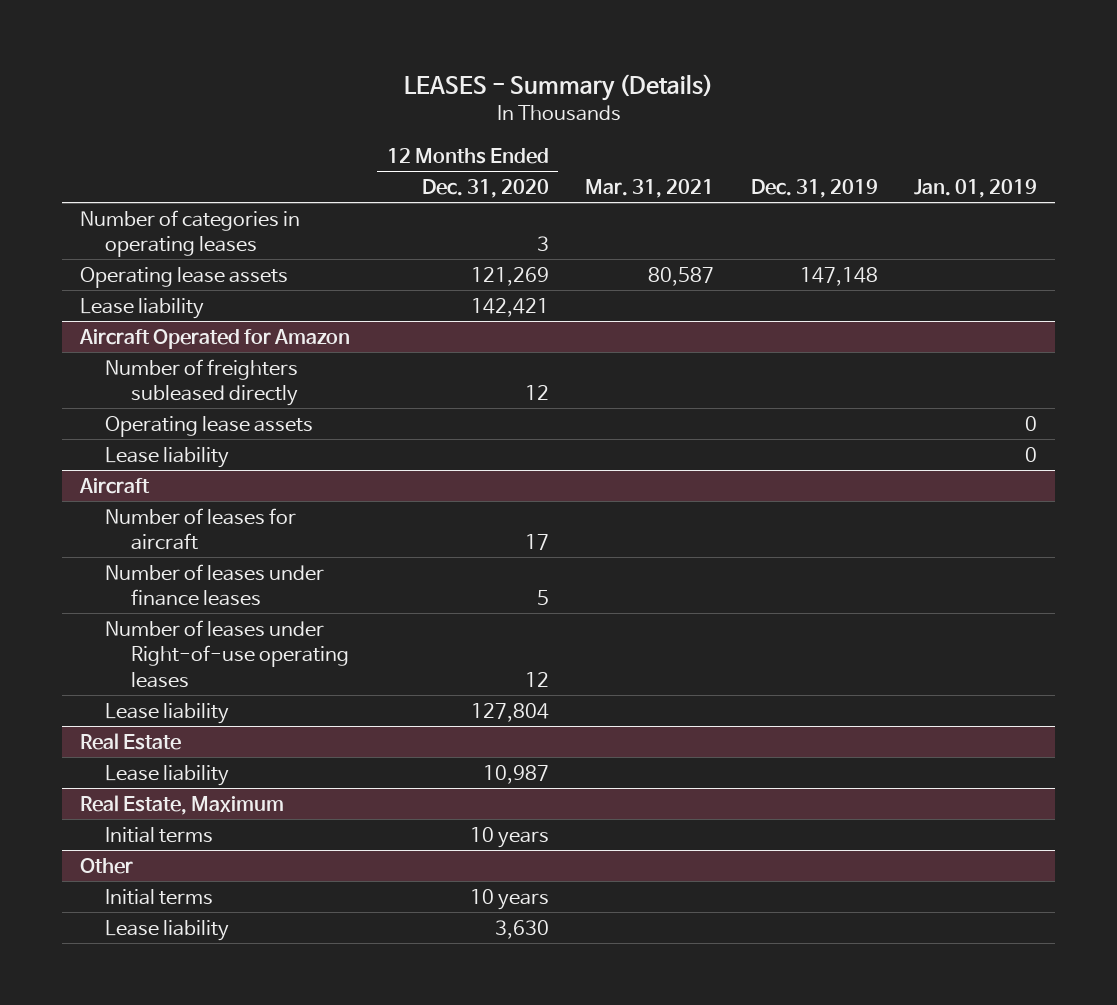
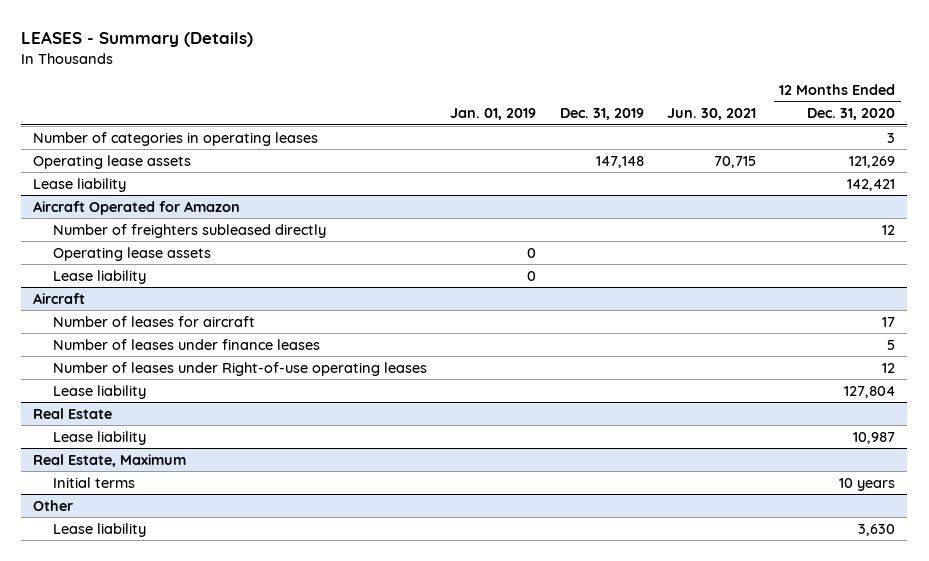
[585,179,715,199] Mar. 31, 2021 -> none
none -> [667,108,757,121] Jun. 30, 2021
[105,888,214,905] Initial terms -> none

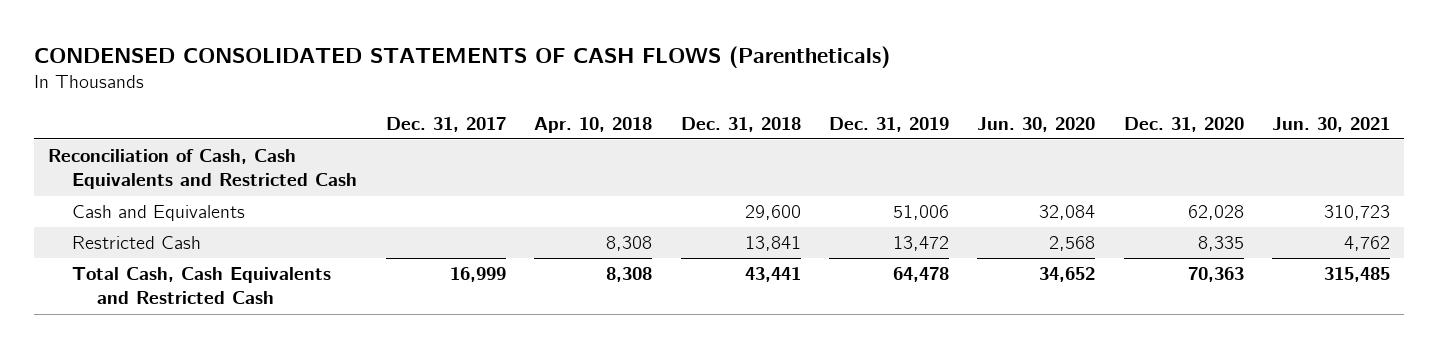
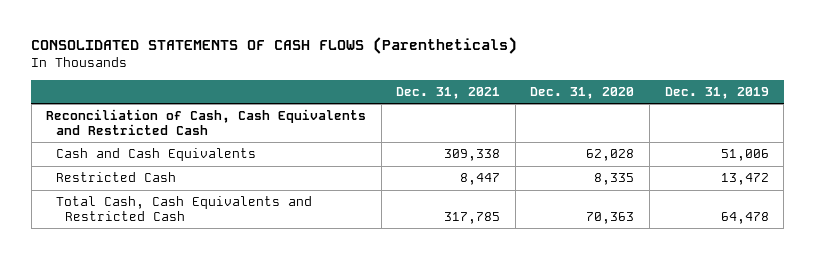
[33,45,890,68] CONDENSED CONSOLIDATED STATEMENTS OF CASH FLOWS (Parentheticals) -> [31,37,518,55] CONSOLIDATED STATEMENTS OF CASH FLOWS (Parentheticals)
[385,116,506,132] Dec. 31, 2017 -> none
[534,116,653,133] Apr. 10, 2018 -> none
[680,116,801,132] Dec. 31, 2018 -> none
[977,116,1096,132] Jun. 30, 2020 -> none
[1272,116,1391,132] Jun. 30, 2021 -> none
none -> [396,86,501,99] Dec. 31, 2021
[72,205,246,222] Cash and Equivalents -> [55,148,256,162] Cash and Cash Equivalents

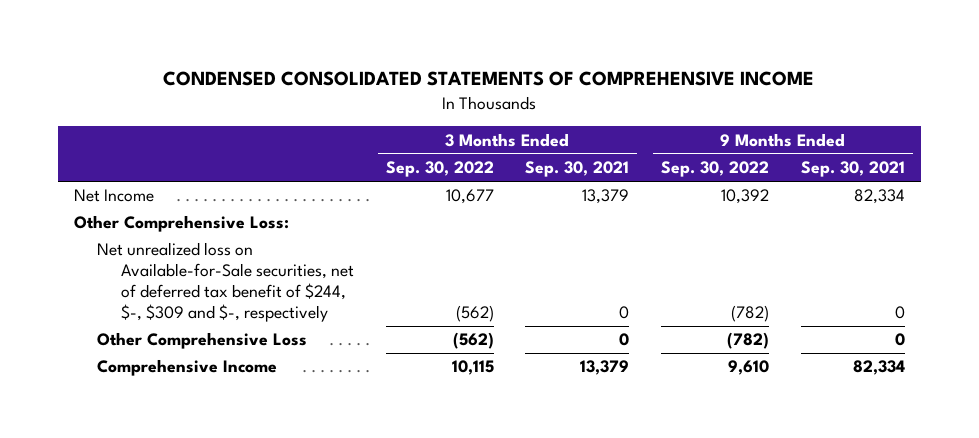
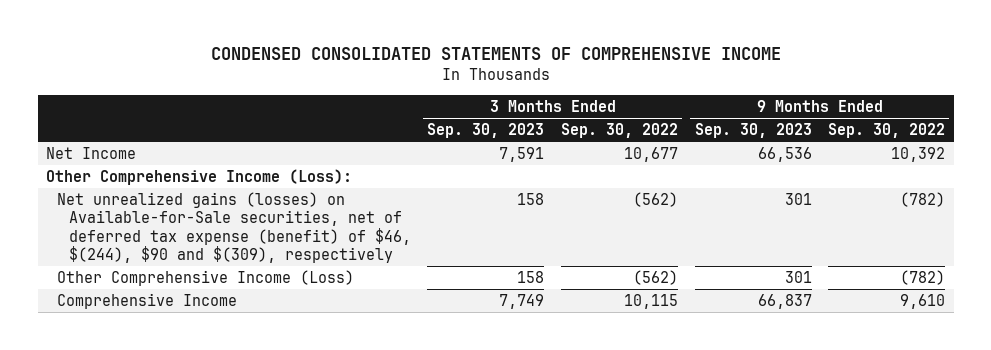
[525,161,630,178] Sep. 30, 2021 -> none
[800,161,905,178] Sep. 30, 2021 -> none
none -> [427,122,545,138] Sep. 30, 2023
none -> [694,122,812,138] Sep. 30, 2023
[74,215,290,233] Other Comprehensive Loss: -> [45,168,352,185] Other Comprehensive Income (Loss):
[97,242,354,322] Net unrealized loss on Available-for-Sale securities, net of deferred tax benefit of $244, $-, $309 and $-, respectively -> [57,191,411,264] Net unrealized gains (losses) on Available-for-Sale securities, net of deferred tax expense (benefit) of $46, $(244), $90 and $(309), respectively
[97,332,308,350] Other Comprehensive Loss -> [57,269,355,286] Other Comprehensive Income (Loss)

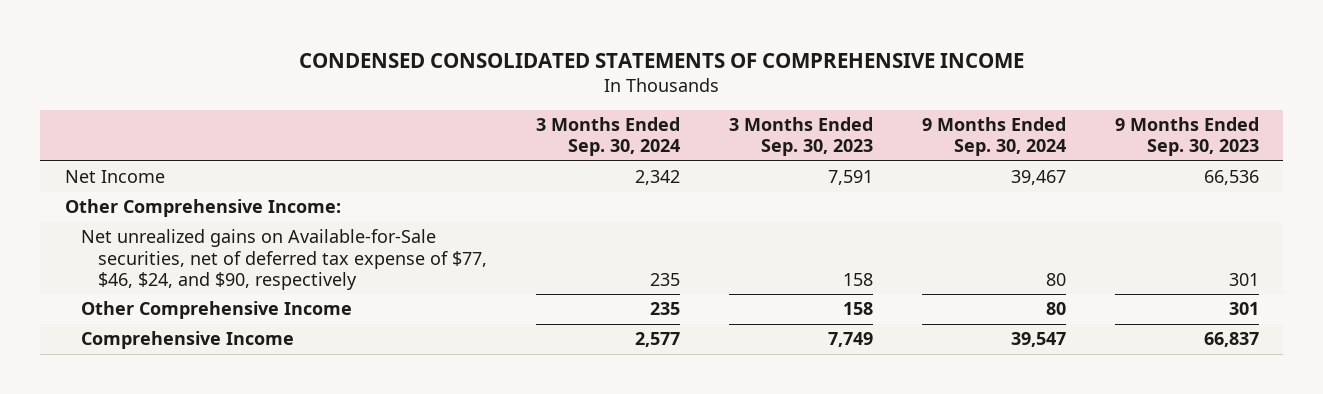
[560,122,678,138] Sep. 30, 2022 -> none
[828,122,946,138] Sep. 30, 2022 -> none
none -> [536,116,681,157] 3 Months Ended Sep. 30, 2024
none -> [921,116,1066,157] 9 Months Ended Sep. 30, 2024
[45,168,352,185] Other Comprehensive Income (Loss): -> [64,199,341,218] Other Comprehensive Income:
[57,191,411,264] Net unrealized gains (losses) on Available-for-Sale securities, net of deferred tax expense (benefit) of $46, $(244), $90 and $(309), respectively -> [81,229,488,290] Net unrealized gains on Available-for-Sale securities, net of deferred tax expense of $77, $46, $24, and $90, respectively
[57,269,355,286] Other Comprehensive Income (Loss) -> [81,301,353,320] Other Comprehensive Income

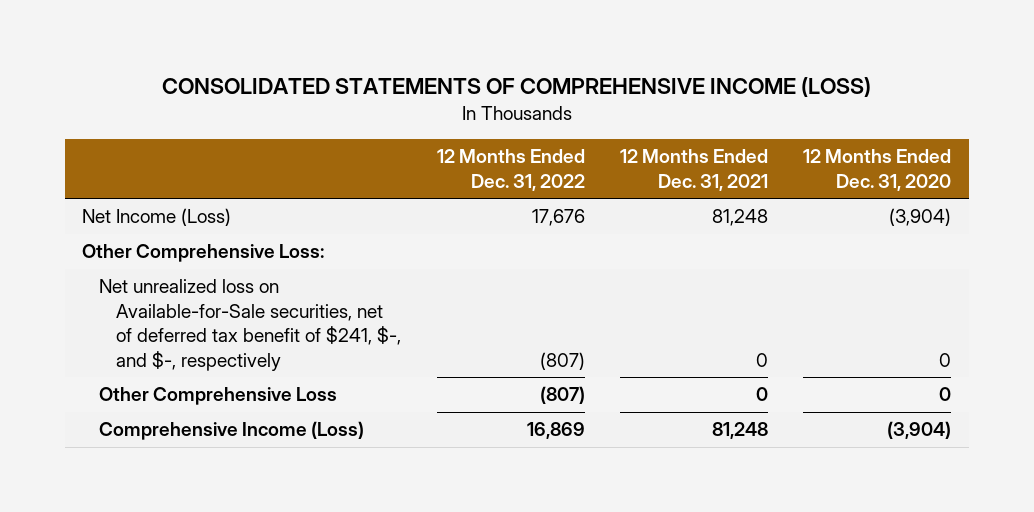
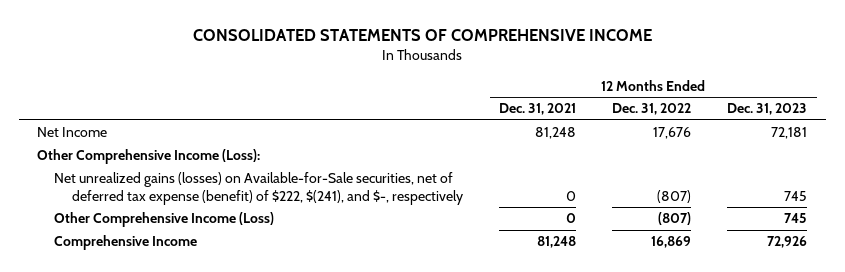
[161,77,871,98] CONSOLIDATED STATEMENTS OF COMPREHENSIVE INCOME (LOSS) -> [193,29,653,42] CONSOLIDATED STATEMENTS OF COMPREHENSIVE INCOME
[803,149,952,191] 12 Months Ended Dec. 31, 2020 -> none
none -> [727,103,808,116] Dec. 31, 2023
[82,208,232,227] Net Income (Loss) -> [37,127,108,138] Net Income
[82,244,325,263] Other Comprehensive Loss: -> [37,149,261,165] Other Comprehensive Income (Loss):
[99,279,402,371] Net unrealized loss on Available-for-Sale securities, net of deferred tax benefit of $241, $-, and $-, respectively -> [54,172,463,205] Net unrealized gains (losses) on Available-for-Sale securities, net of deferred tax expense (benefit) of $222, $(241), and $-, respectively
[99,387,338,406] Other Comprehensive Loss -> [54,212,275,228] Other Comprehensive Income (Loss)
[99,421,365,441] Comprehensive Income (Loss) -> [54,235,198,251] Comprehensive Income

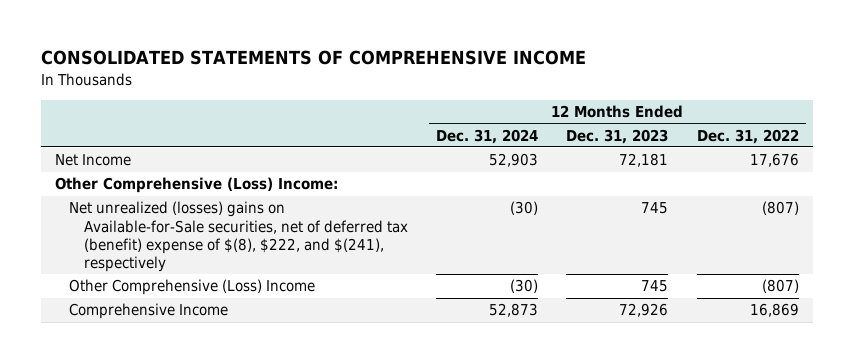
[498,103,576,116] Dec. 31, 2021 -> none
none -> [436,128,539,144] Dec. 31, 2024
[37,149,261,165] Other Comprehensive Income (Loss): -> [55,177,339,194] Other Comprehensive (Loss) Income:
[54,172,463,205] Net unrealized gains (losses) on Available-for-Sale securities, net of deferred tax expense (benefit) of $222, $(241), and $-, respectively -> [69,201,408,272] Net unrealized (losses) gains on Available-for-Sale securities, net of deferred tax (benefit) expense of $(8), $222, and $(241), respectively
[54,212,275,228] Other Comprehensive Income (Loss) -> [69,279,316,296] Other Comprehensive (Loss) Income

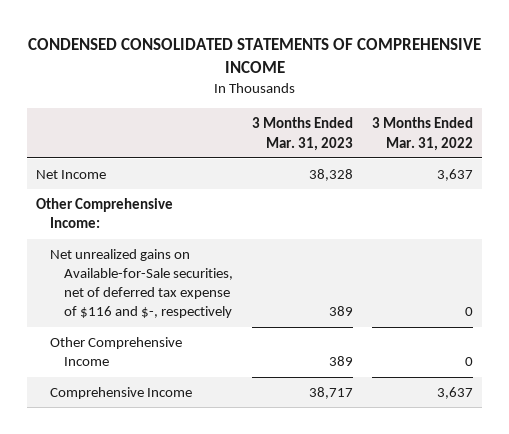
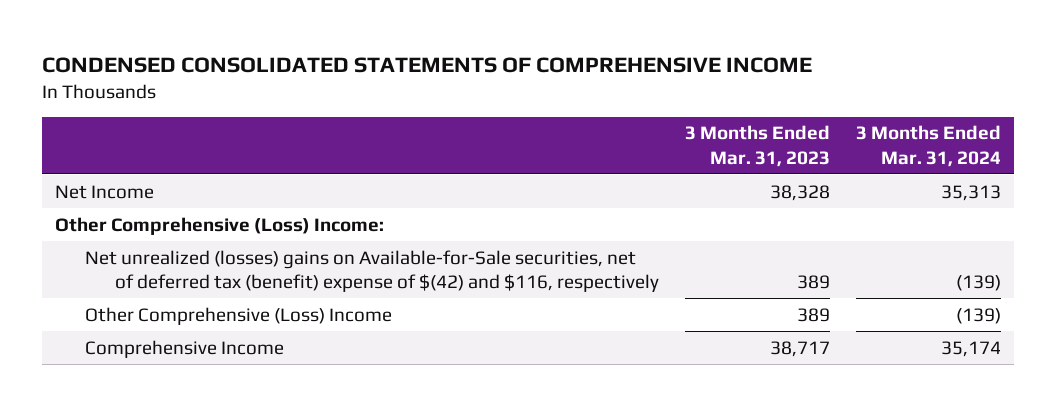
[371,117,473,151] 3 Months Ended Mar. 31, 2022 -> none
none -> [856,125,1002,167] 3 Months Ended Mar. 31, 2024
[36,198,174,229] Other Comprehensive Income: -> [55,216,385,235] Other Comprehensive (Loss) Income:
[50,249,233,319] Net unrealized gains on Available-for-Sale securities, net of deferred tax expense of $116 and $-, respectively -> [85,249,660,293] Net unrealized (losses) gains on Available-for-Sale securities, net of deferred tax (benefit) expense of $(42) and $116, respectively
[50,337,183,367] Other Comprehensive Income -> [85,306,393,325] Other Comprehensive (Loss) Income

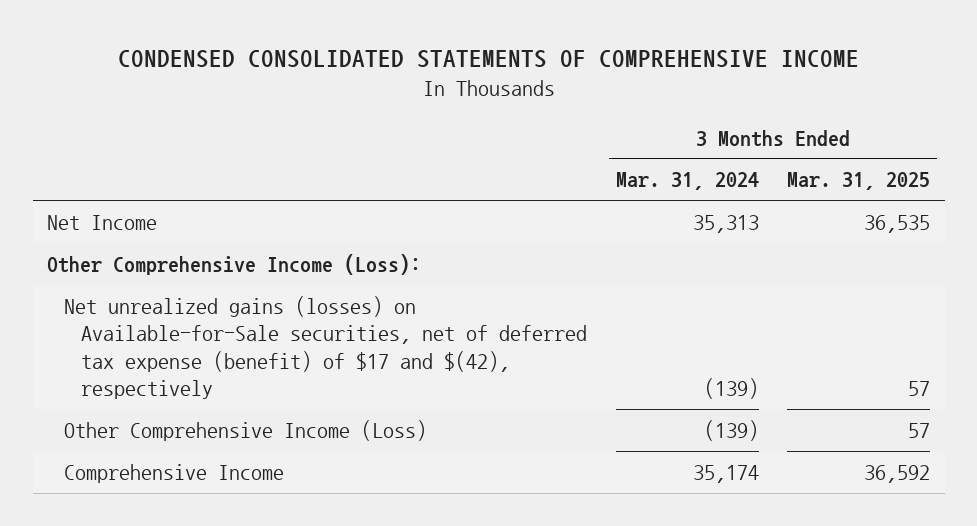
[685,125,831,167] 3 Months Ended Mar. 31, 2023 -> none
none -> [787,172,931,191] Mar. 31, 2025
[55,216,385,235] Other Comprehensive (Loss) Income: -> [47,253,422,275] Other Comprehensive Income (Loss):
[85,249,660,293] Net unrealized (losses) gains on Available-for-Sale securities, net of deferred tax (benefit) expense of $(42) and $116, respectively -> [64,295,588,400] Net unrealized gains (losses) on Available-for-Sale securities, net of deferred tax expense (benefit) of $17 and $(42), respectively
[85,306,393,325] Other Comprehensive (Loss) Income -> [64,419,428,441] Other Comprehensive Income (Loss)

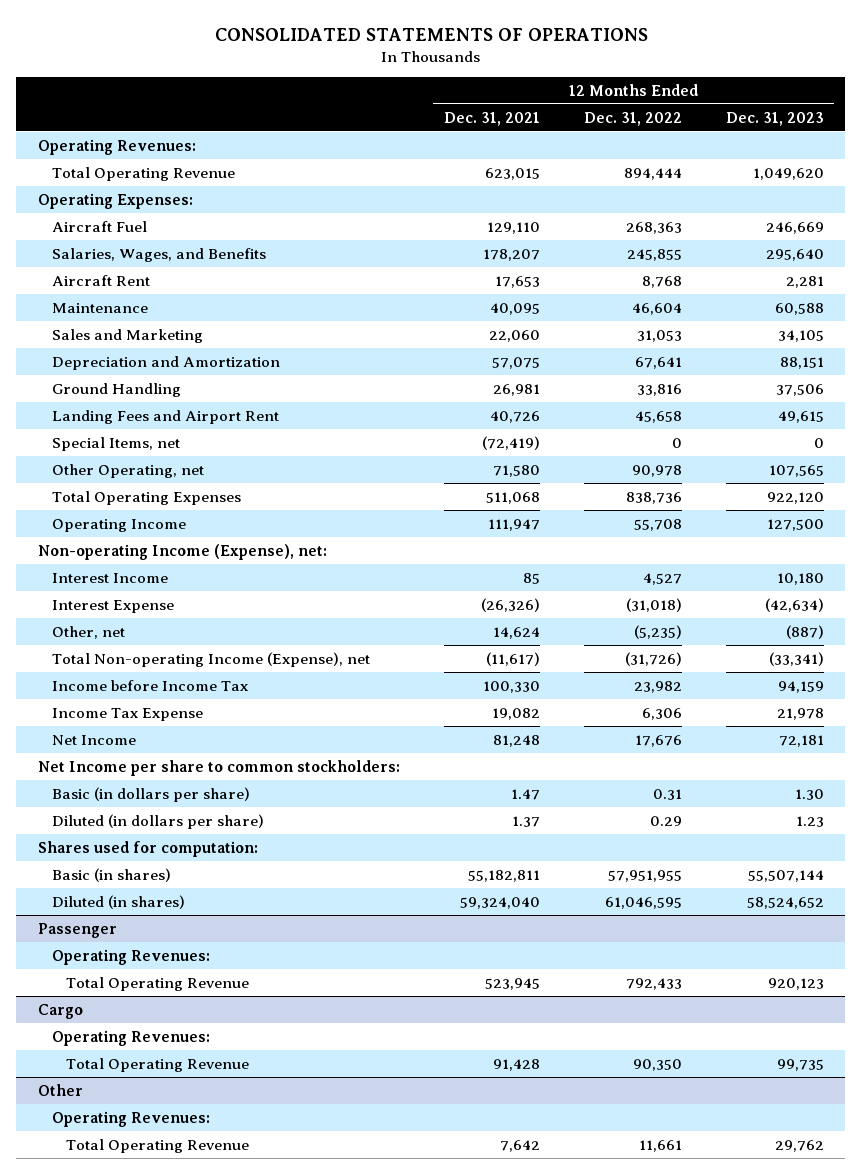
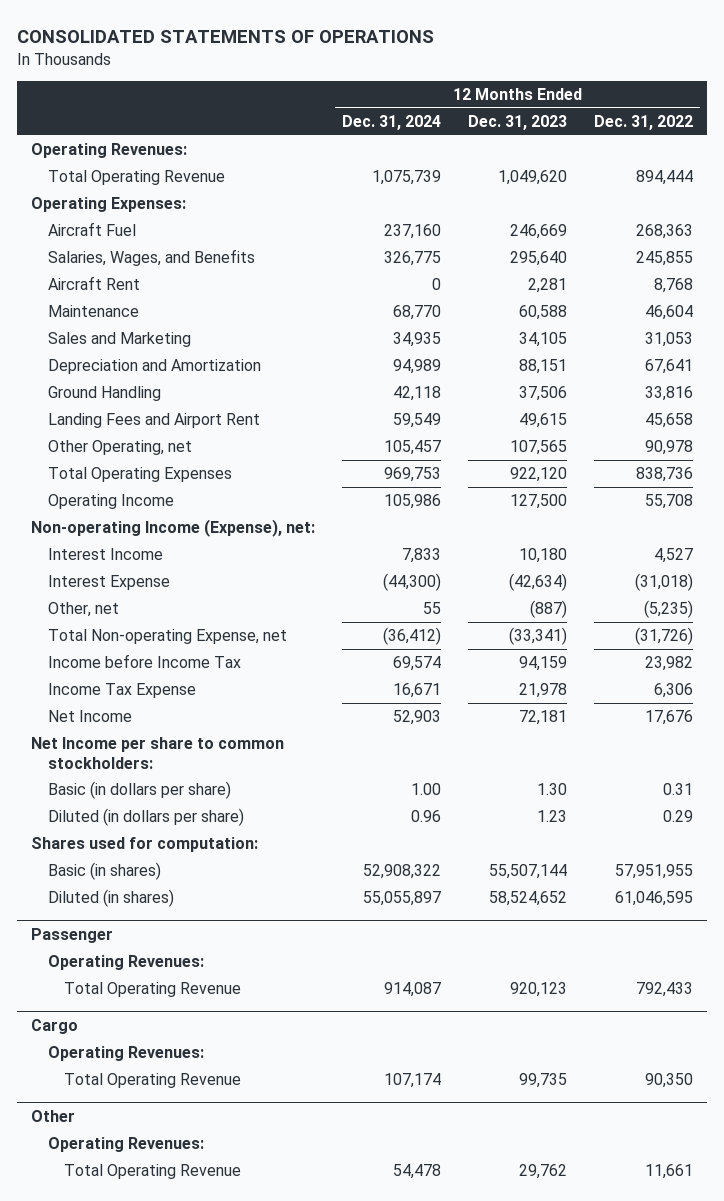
[444,111,541,126] Dec. 31, 2021 -> none
none -> [342,114,442,130] Dec. 31, 2024
[52,436,181,451] Special Items, net -> none
[52,651,371,667] Total Non-operating Income (Expense), net -> [47,629,287,645] Total Non-operating Expense, net

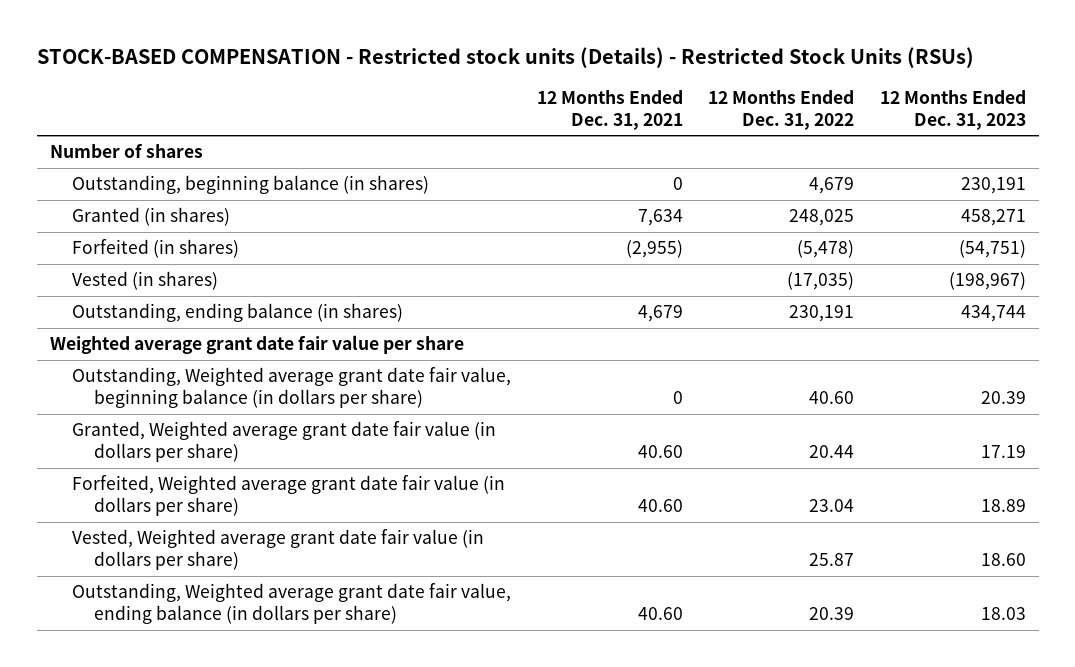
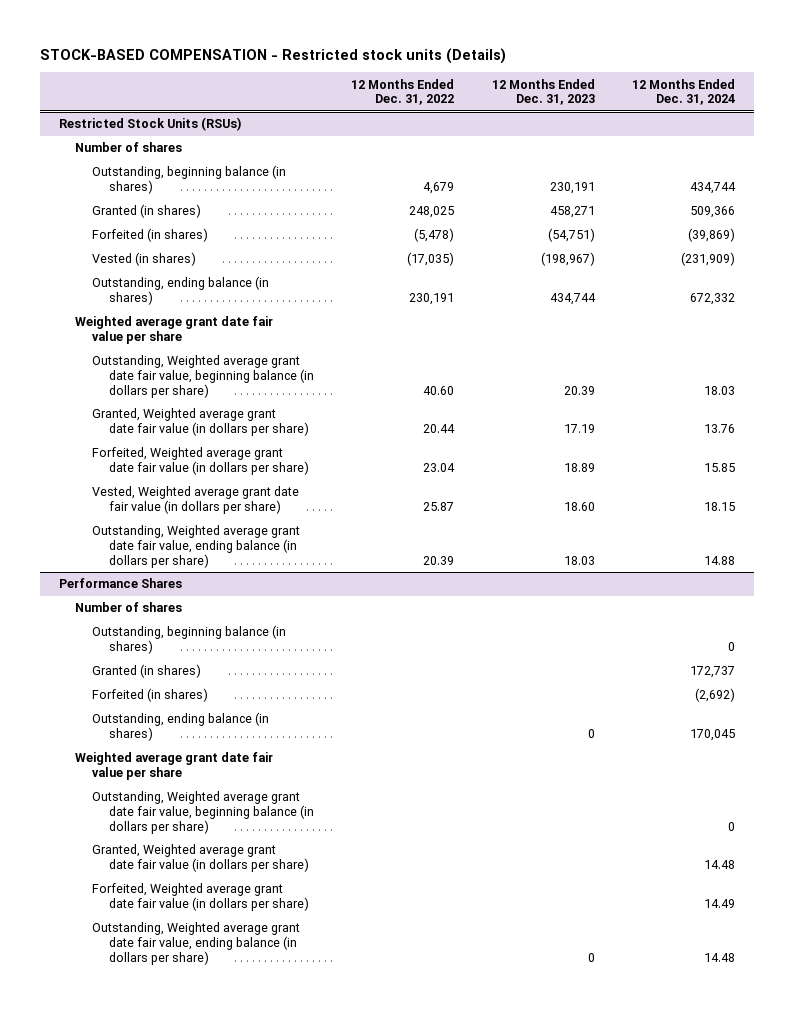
[36,46,974,68] STOCK-BASED COMPENSATION - Restricted stock units (Details) - Restricted Stock Units (RSUs) -> [39,47,506,64] STOCK-BASED COMPENSATION - Restricted stock units (Details)
[536,89,683,130] 12 Months Ended Dec. 31, 2021 -> none
none -> [632,78,736,106] 12 Months Ended Dec. 31, 2024
none -> [58,117,242,132] Restricted Stock Units (RSUs)
none -> [58,578,182,589] Performance Shares
none -> [75,602,183,613] Number of shares
none -> [92,625,287,655] Outstanding, beginning balance (in shares)
none -> [92,664,202,679] Granted (in shares)
none -> [92,688,209,703] Forfeited (in shares)
none -> [92,712,270,742] Outstanding, ending balance (in shares)
none -> [75,752,274,781] Weighted average grant date fair value per share
none -> [92,791,315,834] Outstanding, Weighted average grant date fair value, beginning balance (in dollars per share)
none -> [92,844,310,873] Granted, Weighted average grant date fair value (in dollars per share)
none -> [92,883,310,912] Forfeited, Weighted average grant date fair value (in dollars per share)
none -> [92,922,301,965] Outstanding, Weighted average grant date fair value, ending balance (in dollars per share)

